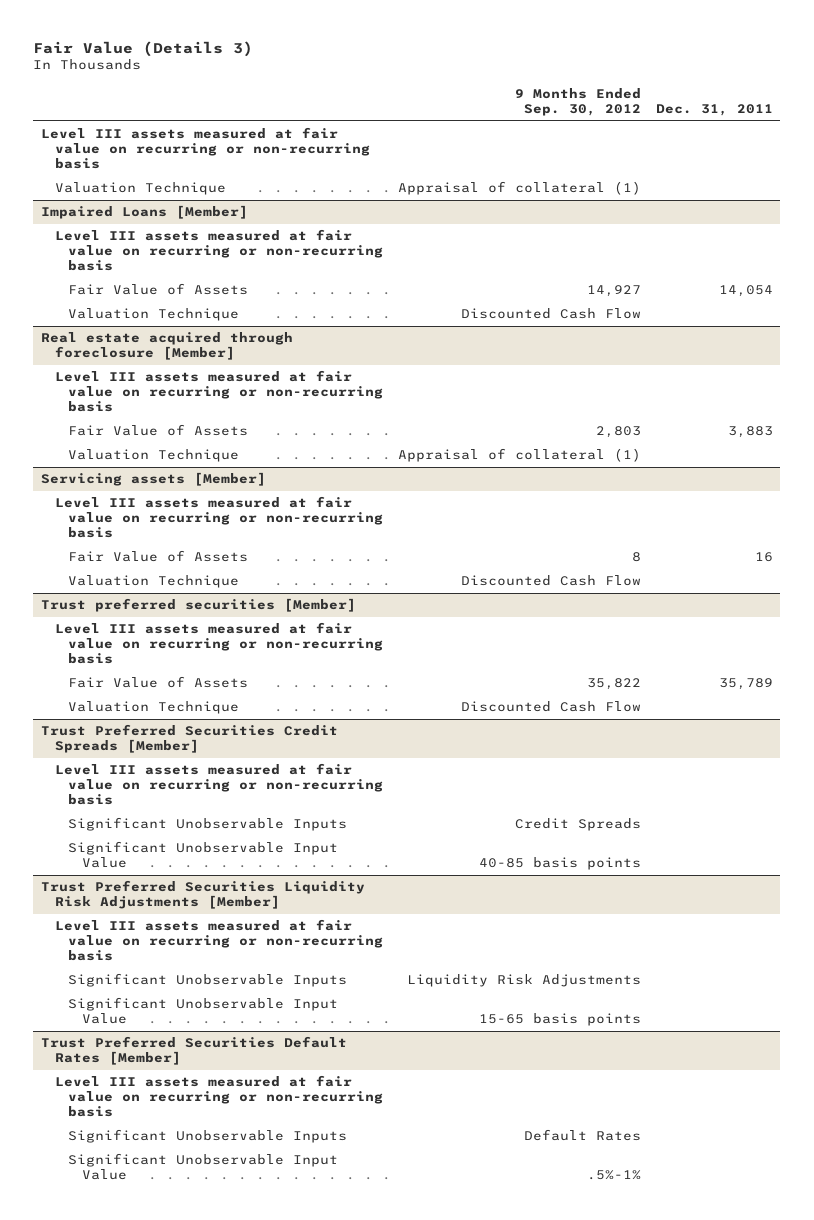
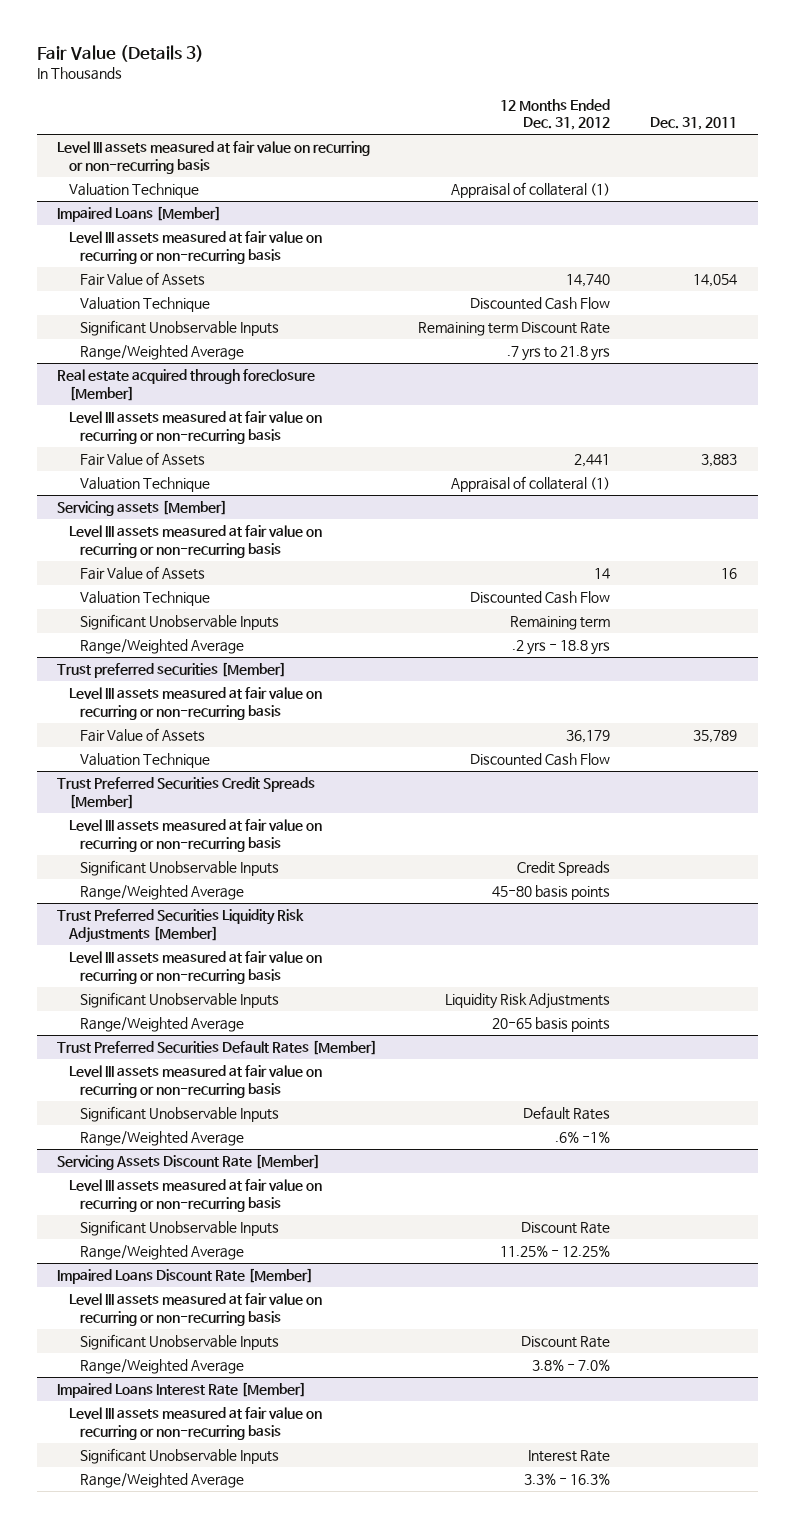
[515,88,642,116] 9 Months Ended Sep. 30, 2012 -> none
none -> [499,98,610,130] 12 Months Ended Dec. 31, 2012
none -> [79,320,279,337] Significant Unobservable Inputs
none -> [79,345,244,361] Range/Weighted Average
none -> [79,614,279,631] Significant Unobservable Inputs
none -> [79,639,244,655] Range/Weighted Average
[68,841,339,869] Significant Unobservable Input Value -> [79,885,244,901] Range/Weighted Average
[68,997,339,1025] Significant Unobservable Input Value -> [79,1017,244,1033] Range/Weighted Average
[68,1153,339,1181] Significant Unobservable Input Value -> [79,1131,244,1147] Range/Weighted Average
none -> [57,1154,321,1171] Servicing Assets Discount Rate [Member]
none -> [68,1179,322,1212] Level III assets measured at fair value on recurring or non-recurring basis
none -> [79,1220,279,1237] Significant Unobservable Inputs
none -> [79,1245,244,1261] Range/Weighted Average
none -> [57,1268,314,1285] Impaired Loans Discount Rate [Member]
none -> [68,1293,322,1326] Level III assets measured at fair value on recurring or non-recurring basis
none -> [79,1334,279,1351] Significant Unobservable Inputs
none -> [79,1359,244,1375] Range/Weighted Average
none -> [57,1382,307,1399] Impaired Loans Interest Rate [Member]
none -> [68,1407,322,1440] Level III assets measured at fair value on recurring or non-recurring basis
none -> [79,1448,279,1465] Significant Unobservable Inputs
none -> [79,1473,244,1489] Range/Weighted Average

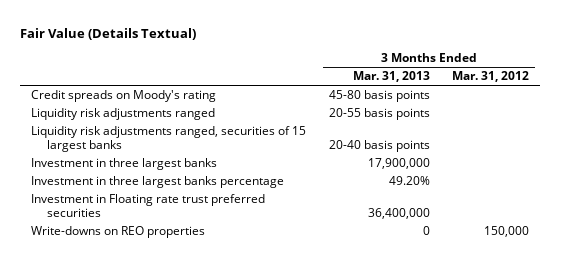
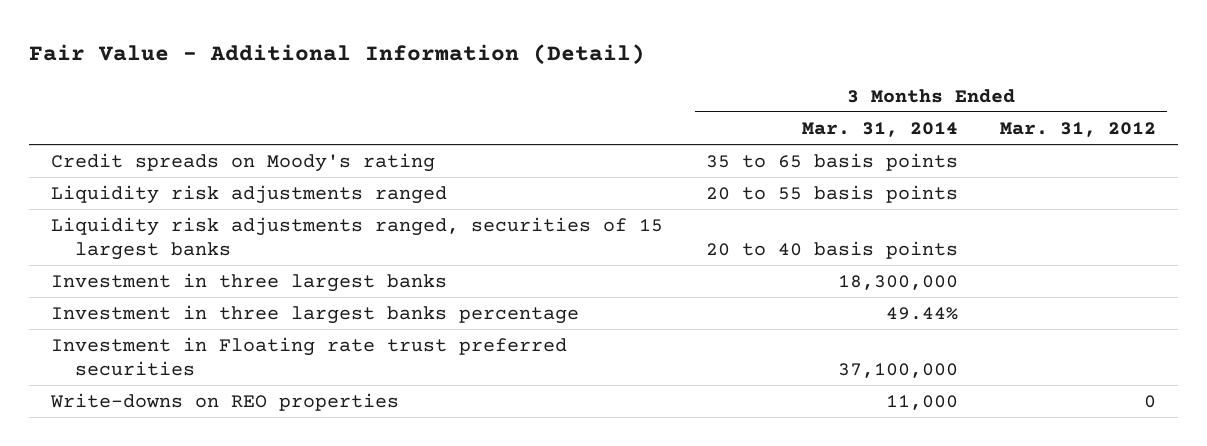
[20,27,197,40] Fair Value (Details Textual) -> [29,43,646,65] Fair Value - Additional Information (Detail)
[352,71,430,83] Mar. 31, 2013 -> none
none -> [801,121,958,137] Mar. 31, 2014
[484,226,530,238] 150,000 -> [1144,394,1157,408] 0

